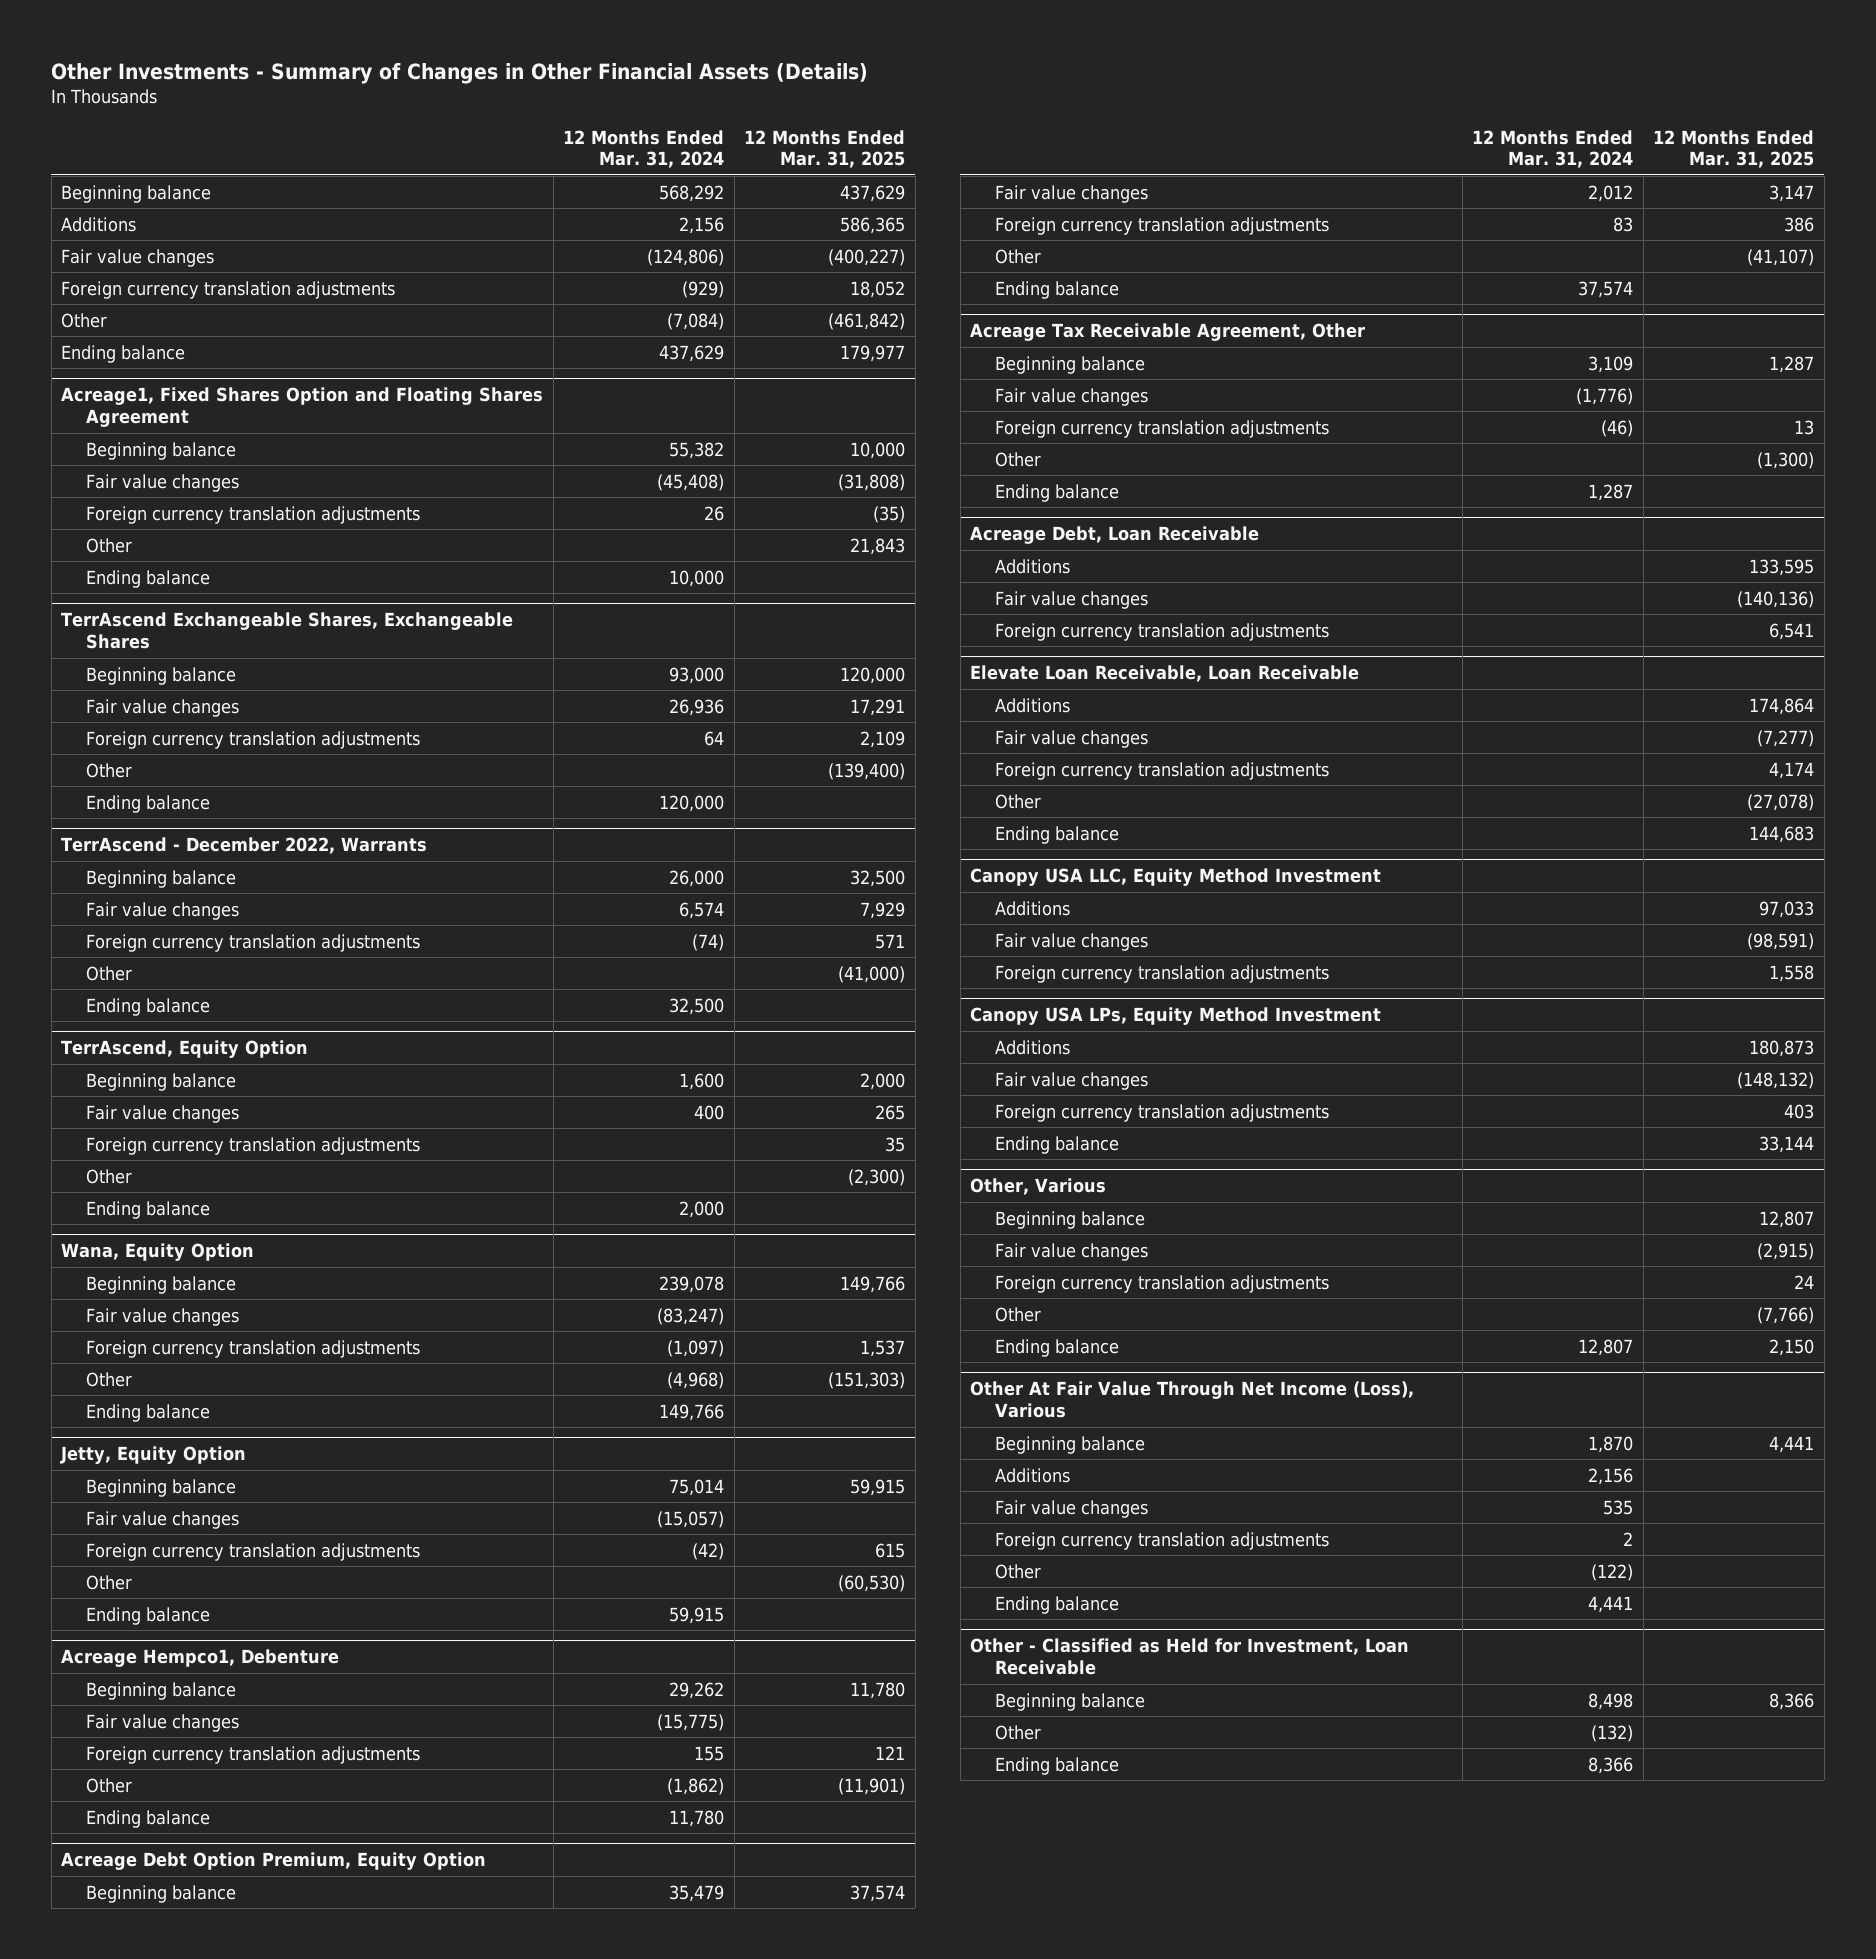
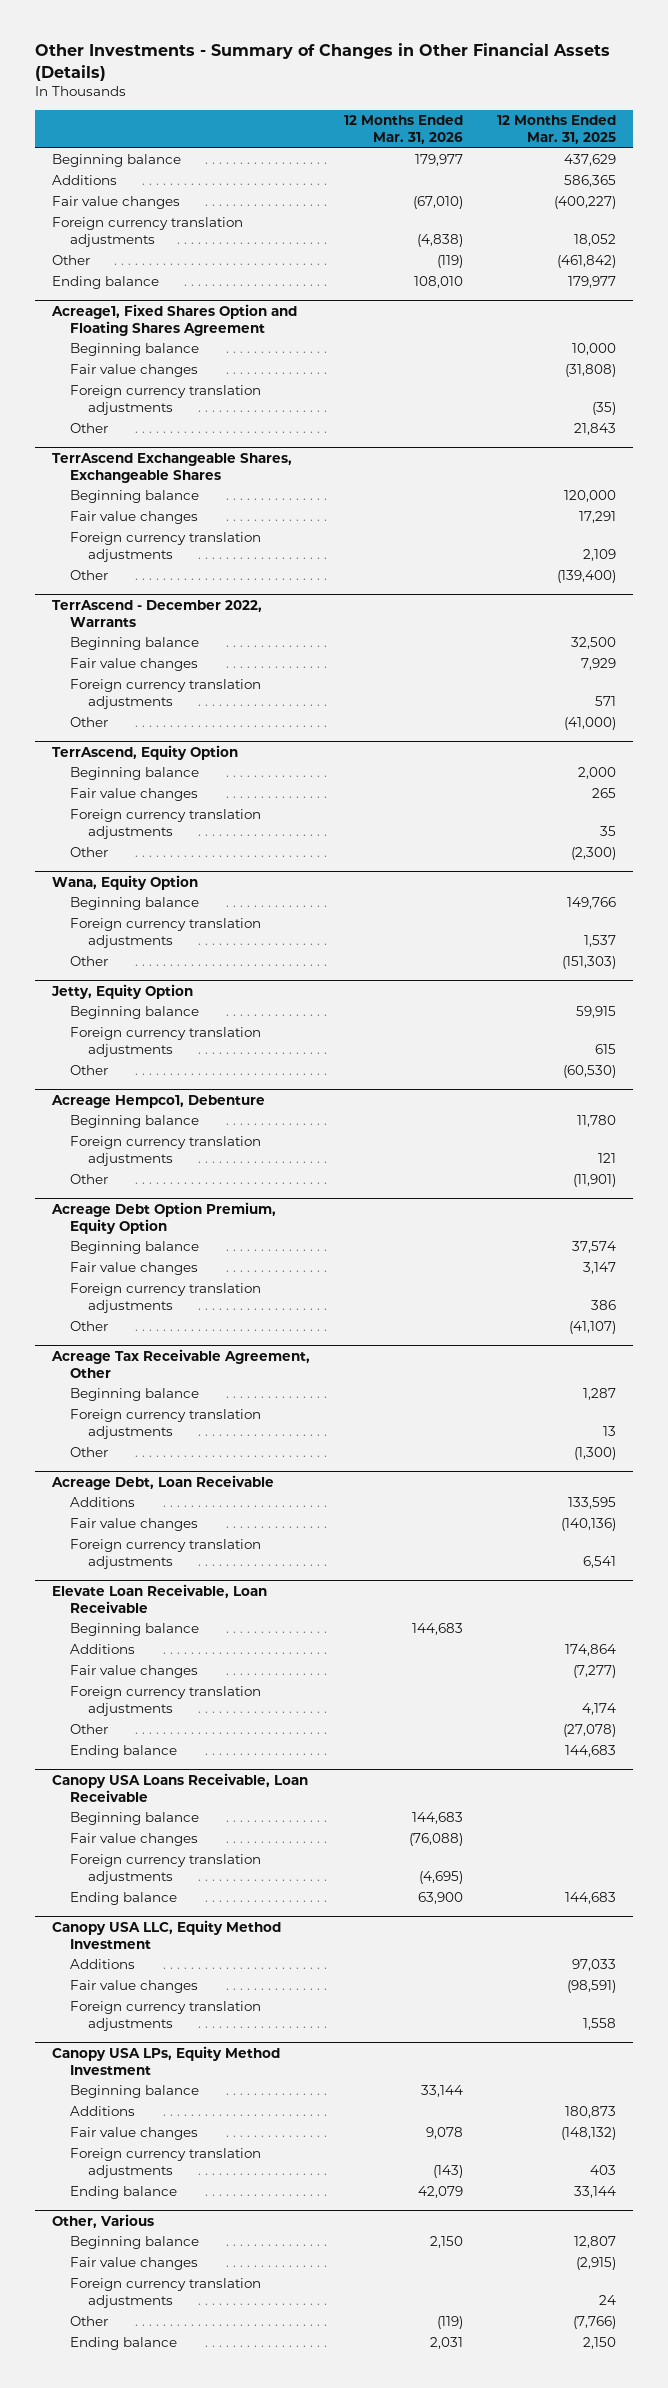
[563,129,725,169] 12 Months Ended Mar. 31, 2024 -> none
none -> [344,115,464,145] 12 Months Ended Mar. 31, 2026
[86,569,211,588] Ending balance -> none
[86,794,211,813] Ending balance -> none
[86,997,211,1016] Ending balance -> none
[86,1200,211,1219] Ending balance -> none
[86,1307,240,1326] Fair value changes -> none
[86,1403,211,1422] Ending balance -> none
[86,1510,240,1529] Fair value changes -> none
[86,1606,211,1625] Ending balance -> none
[86,1713,240,1732] Fair value changes -> none
[86,1809,211,1828] Ending balance -> none
[995,280,1120,299] Ending balance -> none
[995,387,1149,406] Fair value changes -> none
[995,483,1120,502] Ending balance -> none
none -> [70,1623,200,1637] Beginning balance
none -> [52,1772,309,1802] Canopy USA Loans Receivable, Loan Receivable
none -> [70,1812,200,1826] Beginning balance
none -> [70,1833,199,1847] Fair value changes
none -> [70,1854,262,1885] Foreign currency translation adjustments
none -> [70,1892,178,1906] Ending balance
none -> [70,2085,200,2099] Beginning balance
[970,1381,1415,1419] Other At Fair Value Through Net Income (Loss), Various -> none
[995,1435,1146,1454] Beginning balance -> none
[995,1467,1071,1483] Additions -> none
[995,1499,1149,1518] Fair value changes -> none
[995,1531,1330,1550] Foreign currency translation adjustments -> none
[995,1563,1042,1579] Other -> none
[995,1595,1120,1614] Ending balance -> none
[970,1638,1410,1676] Other - Classified as Held for Investment, Loan Receivable -> none
[995,1692,1146,1711] Beginning balance -> none
[995,1724,1042,1740] Other -> none
[995,1756,1120,1775] Ending balance -> none

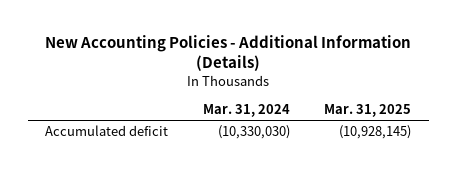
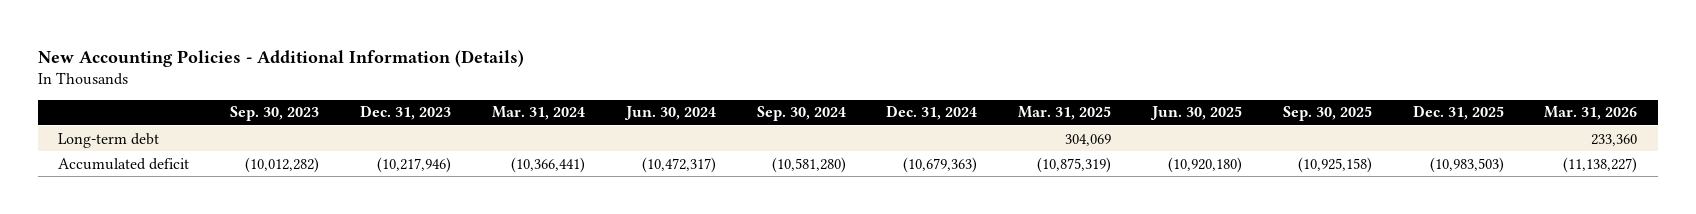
none -> [230,106,320,122] Sep. 30, 2023
none -> [360,105,452,121] Dec. 31, 2023
none -> [623,106,716,121] Jun. 30, 2024
none -> [756,106,846,122] Sep. 30, 2024
none -> [886,105,978,121] Dec. 31, 2024
none -> [1149,106,1242,121] Jun. 30, 2025
none -> [1282,106,1372,122] Sep. 30, 2025
none -> [1412,105,1504,121] Dec. 31, 2025
none -> [1544,106,1638,121] Mar. 31, 2026
none -> [58,132,160,148] Long-term debt
[217,125,290,140] (10,330,030) -> [510,156,585,173] (10,366,441)
[339,125,412,140] (10,928,145) -> [1037,156,1112,173] (10,875,319)

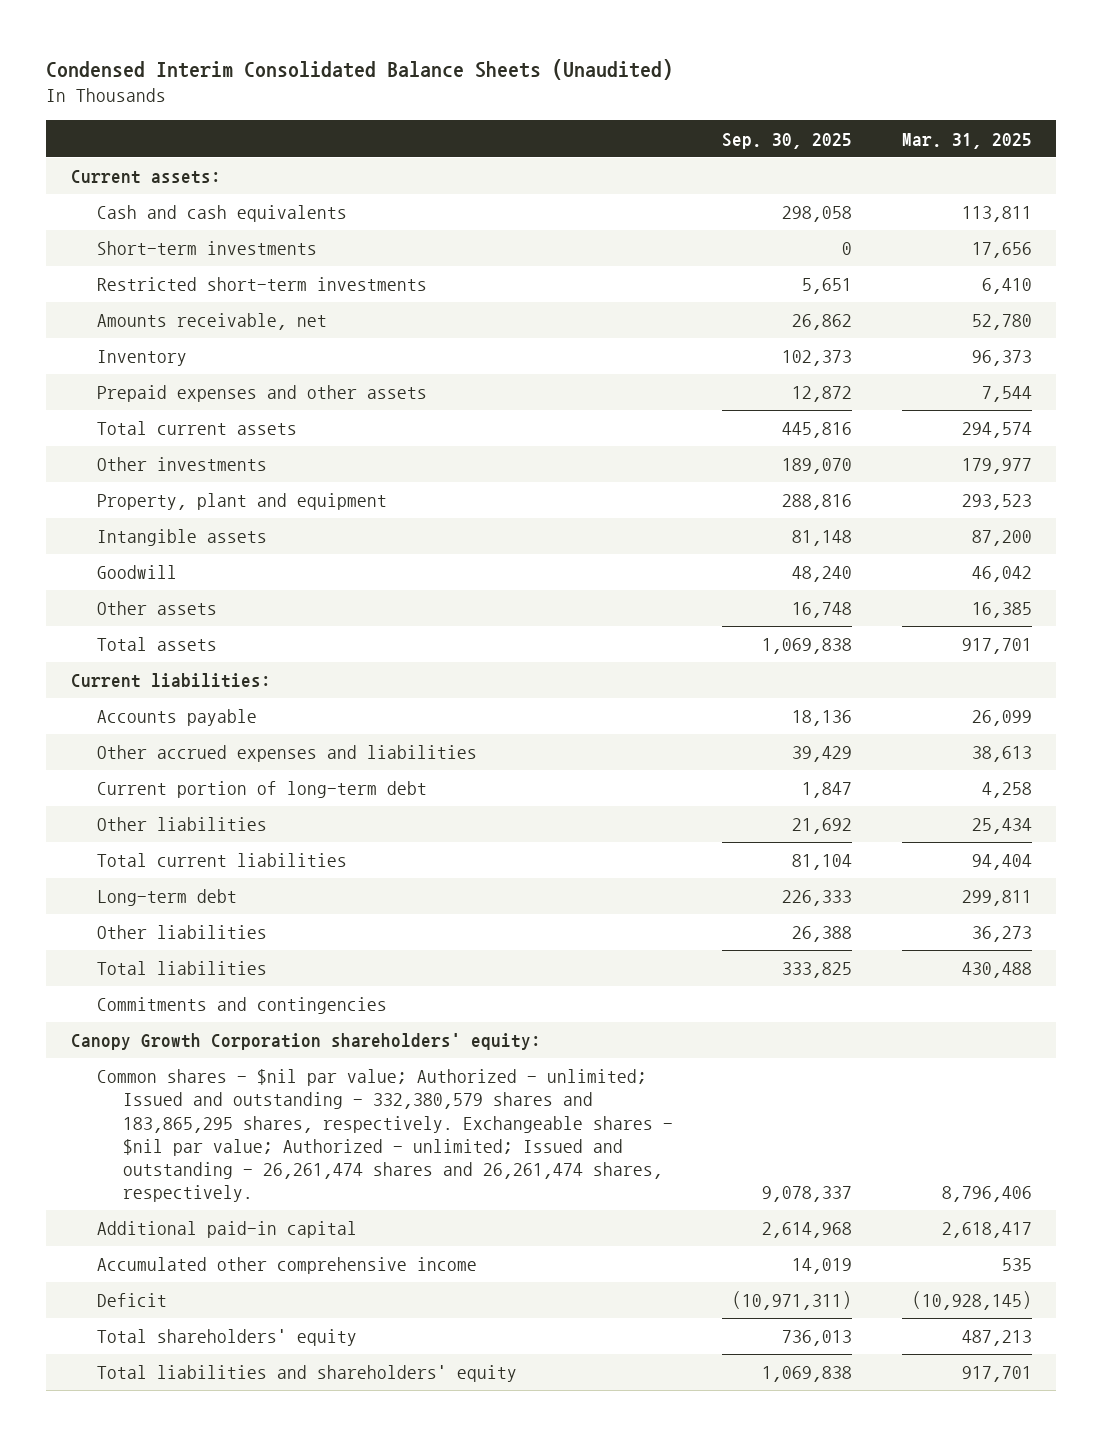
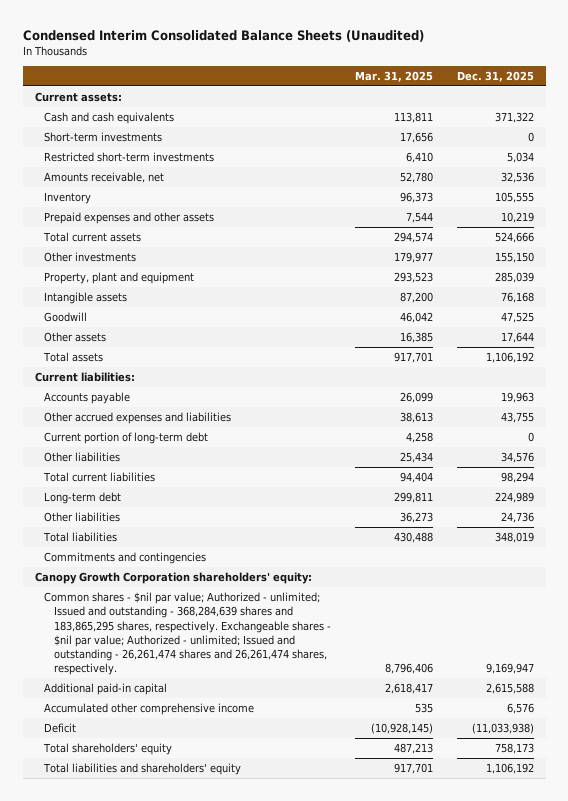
[722,132,853,149] Sep. 30, 2025 -> none
none -> [456,70,534,82] Dec. 31, 2025
[96,1069,674,1202] Common shares - $nil par value; Authorized - unlimited; Issued and outstanding - 332,380,579 shares and 183,865,295 shares, respectively. Exchangeable shares - $nil par value; Authorized - unlimited; Issued and outstanding - 26,261,474 shares and 26,261,474 shares, respectively. -> [44,591,331,676] Common shares - $nil par value; Authorized - unlimited; Issued and outstanding - 368,284,639 shares and 183,865,295 shares, respectively. Exchangeable shares - $nil par value; Authorized - unlimited; Issued and outstanding - 26,261,474 shares and 26,261,474 shares, respectively.

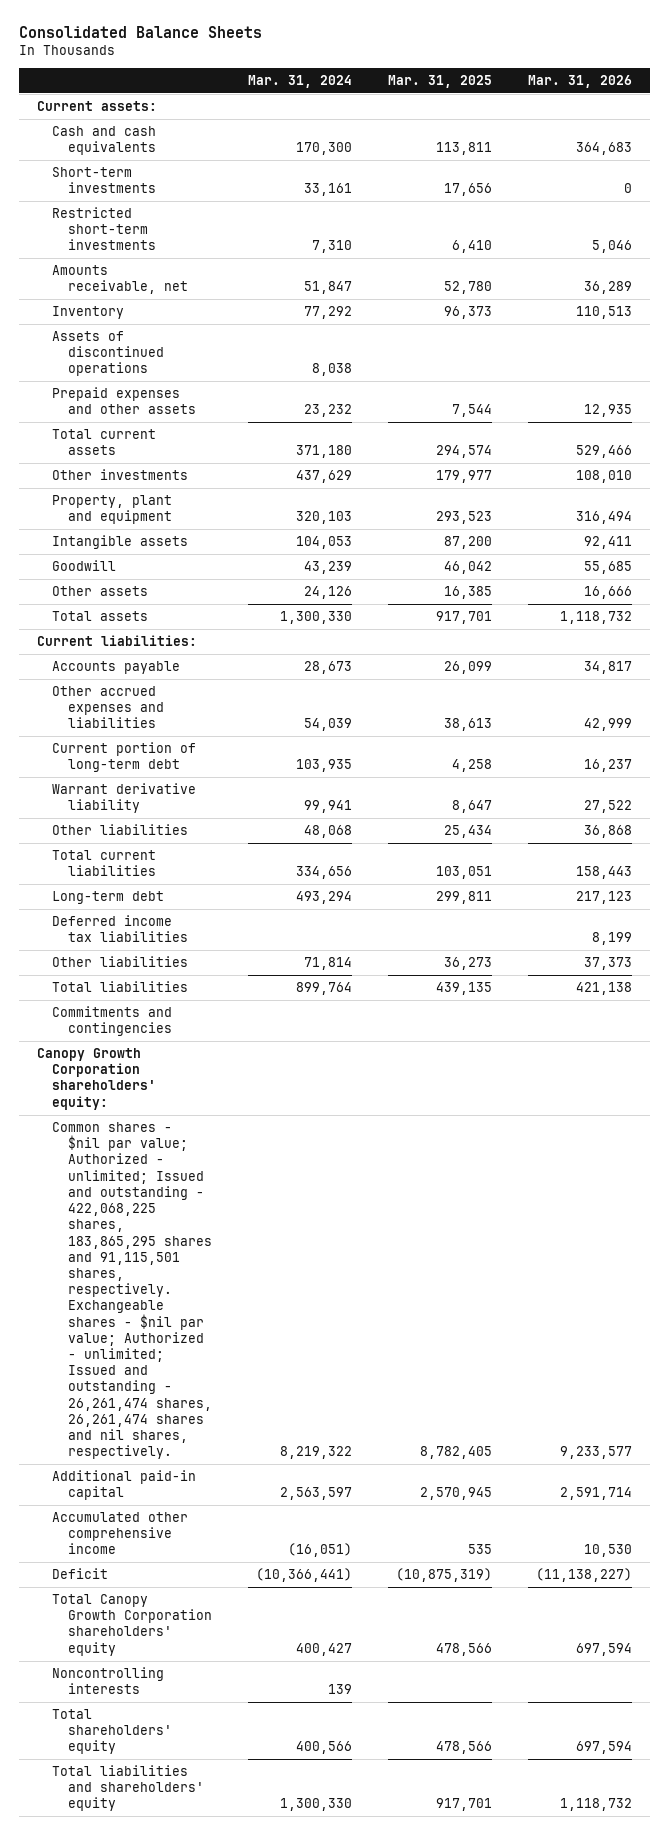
[22,29,424,42] Condensed Interim Consolidated Balance Sheets (Unaudited) -> [18,26,262,39] Consolidated Balance Sheets
[456,70,534,82] Dec. 31, 2025 -> none
none -> [247,74,352,88] Mar. 31, 2024
none -> [528,74,633,88] Mar. 31, 2026
none -> [52,331,164,377] Assets of discontinued operations
none -> [52,783,197,814] Warrant derivative liability
[399,471,433,483] 94,404 -> [436,866,493,880] 103,051
none -> [52,915,188,943] Deferred income tax liabilities
[393,531,433,543] 430,488 -> [436,982,493,996] 439,135
[44,591,331,676] Common shares - $nil par value; Authorized - unlimited; Issued and outstanding - 368,284,639 shares and 183,865,295 shares, respectively. Exchangeable shares - $nil par value; Authorized - unlimited; Issued and outstanding - 26,261,474 shares and 26,261,474 shares, respectively. -> [52,1122,212,1460] Common shares - $nil par value; Authorized - unlimited; Issued and outstanding - 422,068,225 shares, 183,865,295 shares and 91,115,501 shares, respectively. Exchangeable shares - $nil par value; Authorized - unlimited; Issued and outstanding - 26,261,474 shares, 26,261,474 shares and nil shares, respectively.
[384,663,433,675] 8,796,406 -> [420,1446,493,1460] 8,782,405
[384,682,433,694] 2,618,417 -> [420,1487,493,1501] 2,570,945
[370,722,433,734] (10,928,145) -> [396,1568,493,1583] (10,875,319)
none -> [52,1594,212,1656] Total Canopy Growth Corporation shareholders' equity
none -> [52,1667,165,1695] Noncontrolling interests
[393,742,433,754] 487,213 -> [436,1741,493,1755] 478,566

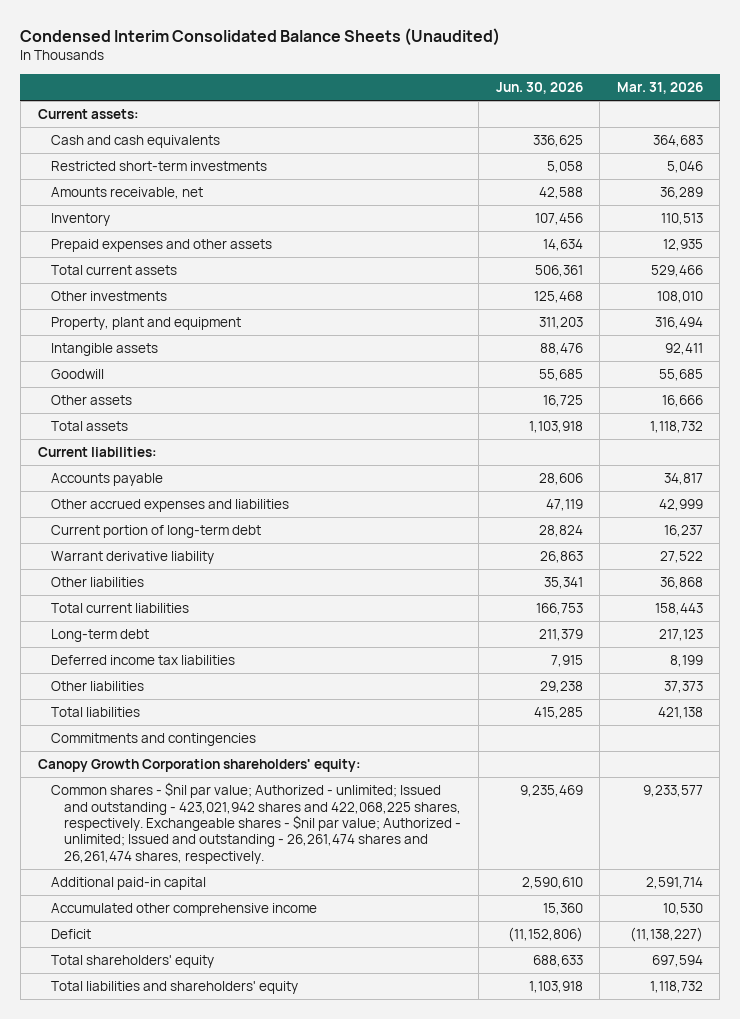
[18,26,262,39] Consolidated Balance Sheets -> [20,27,501,46] Condensed Interim Consolidated Balance Sheets (Unaudited)
[247,74,352,88] Mar. 31, 2024 -> none
[388,74,493,88] Mar. 31, 2025 -> none
none -> [495,82,583,95] Jun. 30, 2026
[52,167,156,194] Short-term investments -> none
[52,331,164,377] Assets of discontinued operations -> none
[52,1122,212,1460] Common shares - $nil par value; Authorized - unlimited; Issued and outstanding - 422,068,225 shares, 183,865,295 shares and 91,115,501 shares, respectively. Exchangeable shares - $nil par value; Authorized - unlimited; Issued and outstanding - 26,261,474 shares, 26,261,474 shares and nil shares, respectively. -> [50,782,462,864] Common shares - $nil par value; Authorized - unlimited; Issued and outstanding - 423,021,942 shares and 422,068,225 shares, respectively. Exchangeable shares - $nil par value; Authorized - unlimited; Issued and outstanding - 26,261,474 shares and 26,261,474 shares, respectively.
[52,1594,212,1656] Total Canopy Growth Corporation shareholders' equity -> none
[52,1667,165,1695] Noncontrolling interests -> none

